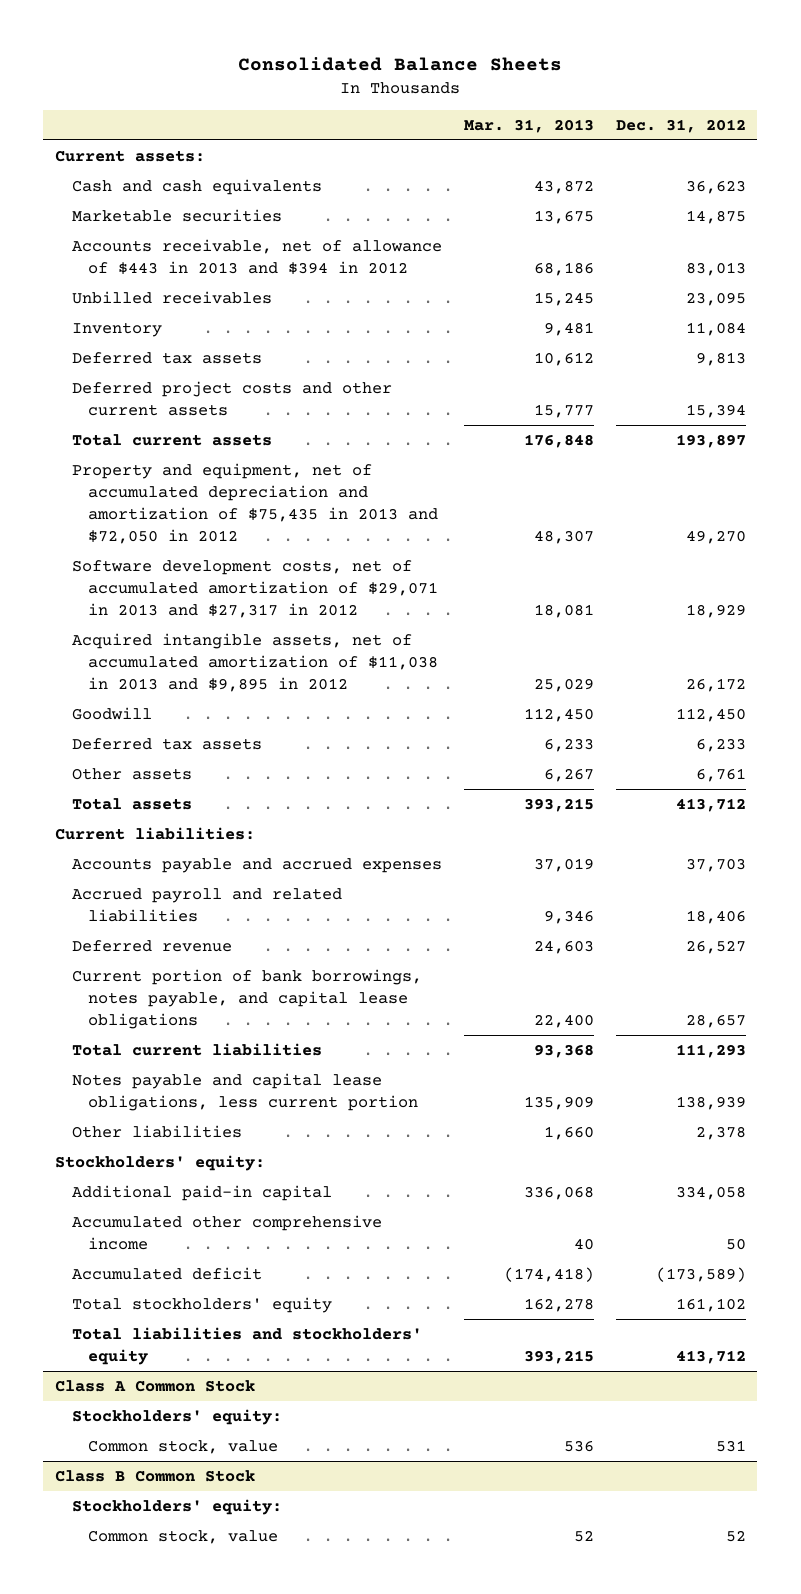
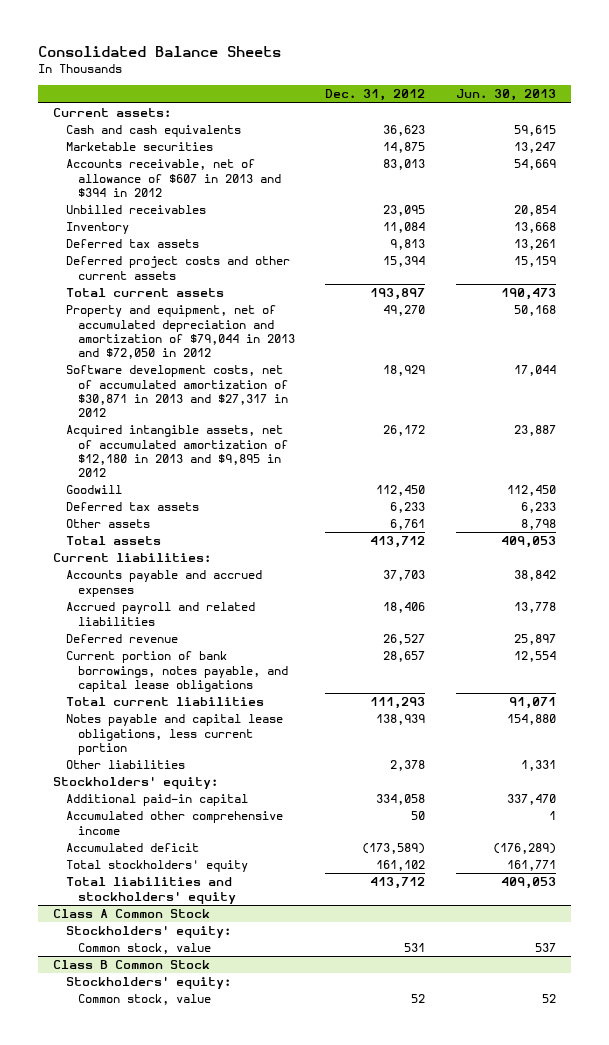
[463,118,594,133] Mar. 31, 2013 -> none
none -> [455,89,556,102] Jun. 30, 2013
[71,238,442,275] Accounts receivable, net of allowance of $443 in 2013 and $394 in 2012 -> [65,159,282,197] Accounts receivable, net of allowance of $607 in 2013 and $394 in 2012
[71,462,439,545] Property and equipment, net of accumulated depreciation and amortization of $75,435 in 2013 and $72,050 in 2012 -> [65,305,296,360] Property and equipment, net of accumulated depreciation and amortization of $79,044 in 2013 and $72,050 in 2012
[71,559,439,618] Software development costs, net of accumulated amortization of $29,071 in 2013 and $27,317 in 2012 -> [65,365,289,418] Software development costs, net of accumulated amortization of $30,871 in 2013 and $27,317 in 2012
[71,632,439,692] Acquired intangible assets, net of accumulated amortization of $11,038 in 2013 and $9,895 in 2012 -> [65,425,289,478] Acquired intangible assets, net of accumulated amortization of $12,180 in 2013 and $9,895 in 2012

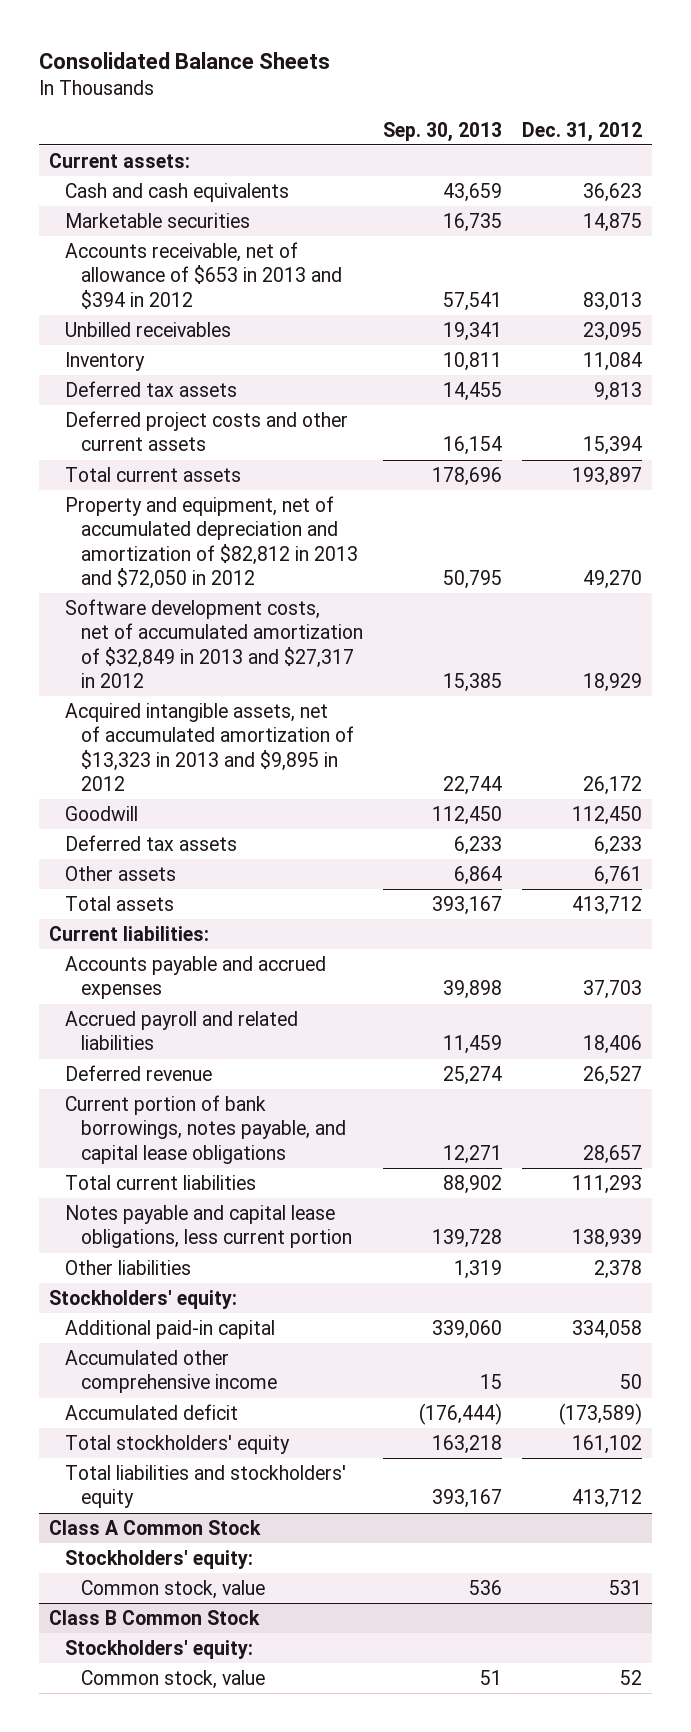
[455,89,556,102] Jun. 30, 2013 -> none
none -> [382,121,502,142] Sep. 30, 2013
[65,159,282,197] Accounts receivable, net of allowance of $607 in 2013 and $394 in 2012 -> [64,242,342,309] Accounts receivable, net of allowance of $653 in 2013 and $394 in 2012
[65,305,296,360] Property and equipment, net of accumulated depreciation and amortization of $79,044 in 2013 and $72,050 in 2012 -> [64,496,358,589] Property and equipment, net of accumulated depreciation and amortization of $82,812 in 2013 and $72,050 in 2012
[65,365,289,418] Software development costs, net of accumulated amortization of $30,871 in 2013 and $27,317 in 2012 -> [64,599,363,688] Software development costs, net of accumulated amortization of $32,849 in 2013 and $27,317 in 2012
[65,425,289,478] Acquired intangible assets, net of accumulated amortization of $12,180 in 2013 and $9,895 in 2012 -> [64,703,354,791] Acquired intangible assets, net of accumulated amortization of $13,323 in 2013 and $9,895 in 2012

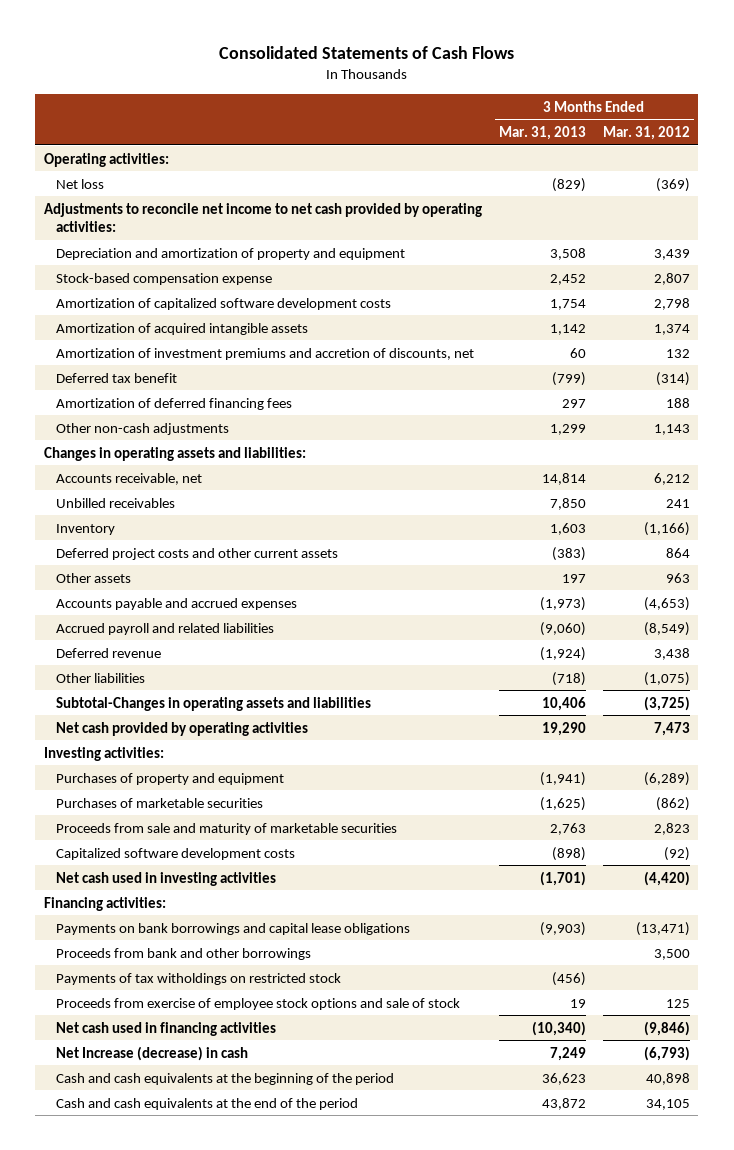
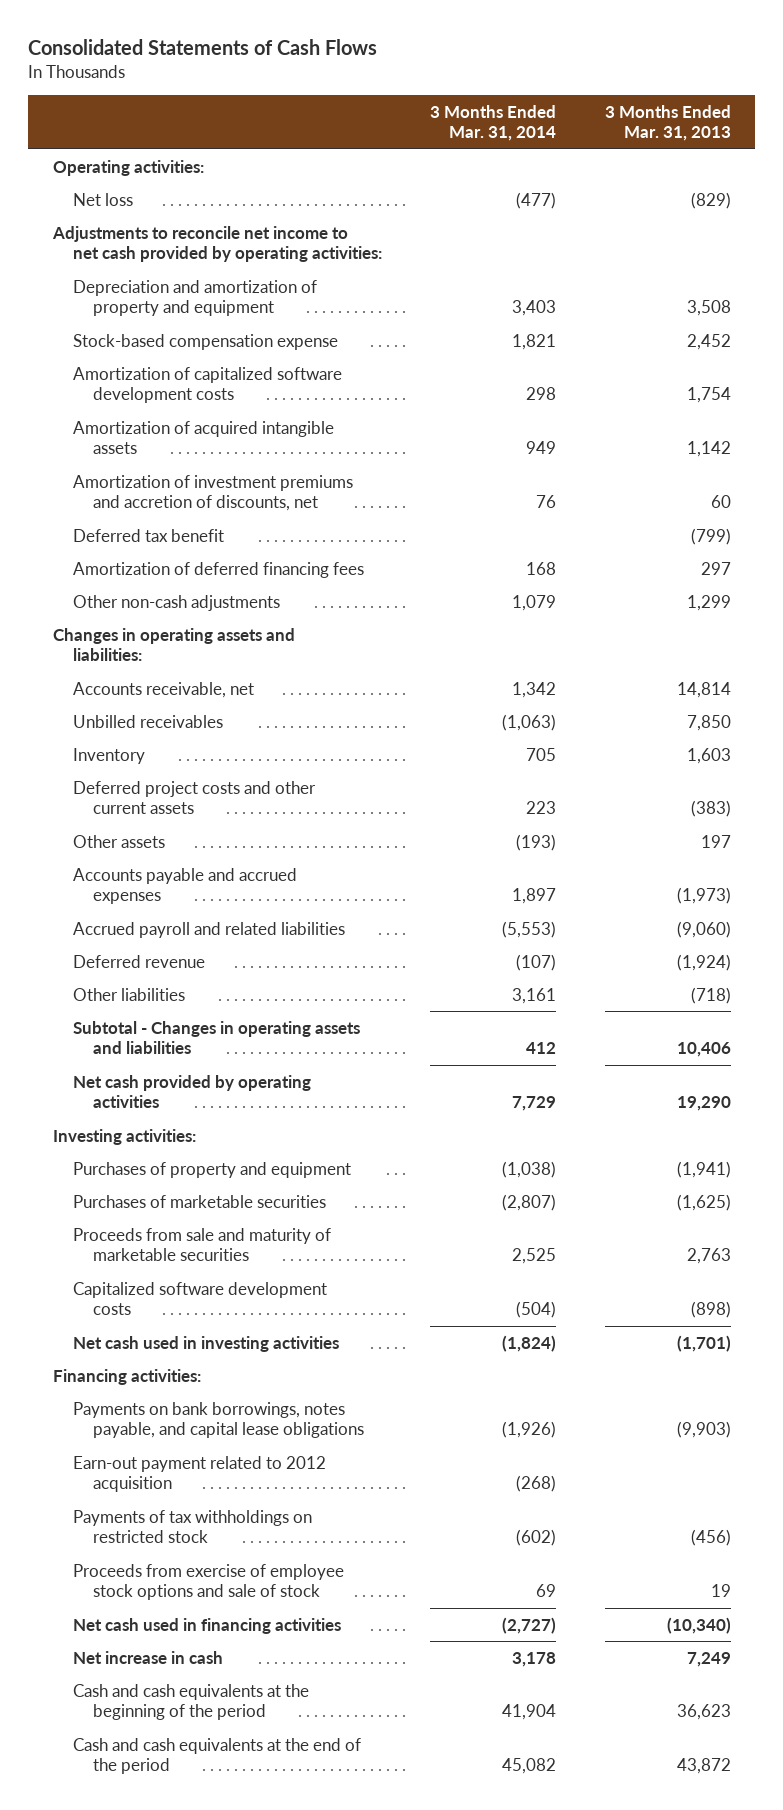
[602,126,690,141] Mar. 31, 2012 -> none
none -> [430,104,557,142] 3 Months Ended Mar. 31, 2014
[56,696,372,711] Subtotal-Changes in operating assets and liabilities -> [72,1020,360,1055] Subtotal - Changes in operating assets and liabilities
[56,947,312,960] Proceeds from bank and other borrowings -> none
[56,922,411,935] Payments on bank borrowings and capital lease obligations -> [72,1401,364,1439] Payments on bank borrowings, notes payable, and capital lease obligations
none -> [72,1455,326,1493] Earn-out payment related to 2012 acquisition
[56,972,342,985] Payments of tax witholdings on restricted stock -> [72,1509,312,1544] Payments of tax withholdings on restricted stock
[56,1045,249,1061] Net Increase (decrease) in cash -> [72,1650,223,1664] Net increase in cash

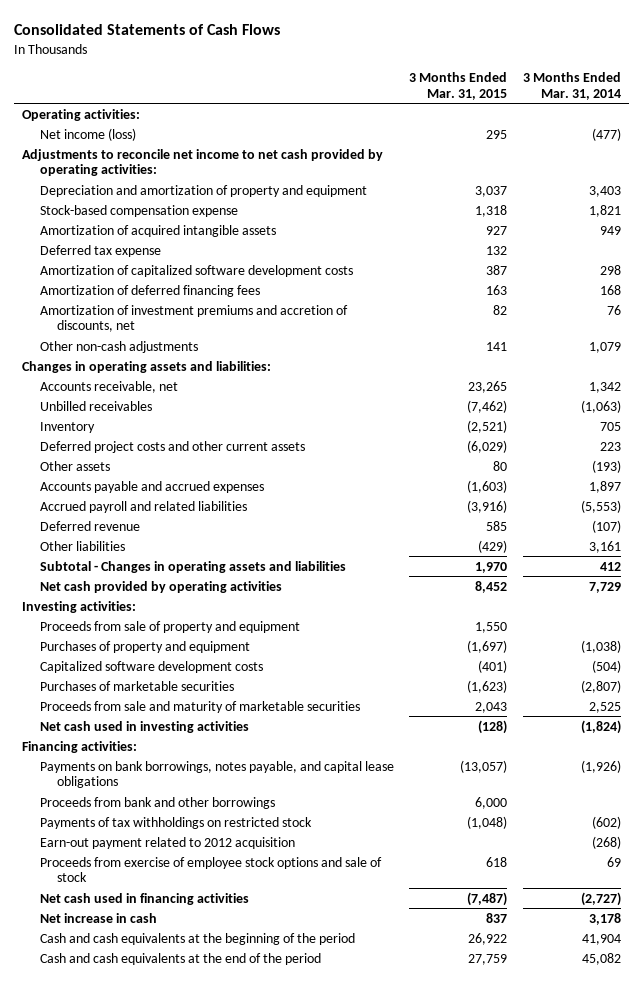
[604,104,731,142] 3 Months Ended Mar. 31, 2013 -> none
none -> [409,71,508,100] 3 Months Ended Mar. 31, 2015
[72,192,133,206] Net loss -> [39,127,136,141] Net income (loss)
[72,528,224,542] Deferred tax benefit -> [39,244,161,257] Deferred tax expense
[72,366,342,404] Amortization of capitalized software development costs -> [39,264,353,277] Amortization of capitalized software development costs
[72,474,353,512] Amortization of investment premiums and accretion of discounts, net -> [39,304,348,333] Amortization of investment premiums and accretion of discounts, net
none -> [39,620,300,633] Proceeds from sale of property and equipment
[72,1281,327,1316] Capitalized software development costs -> [39,660,263,673] Capitalized software development costs
none -> [39,796,275,809] Proceeds from bank and other borrowings
[72,1455,326,1493] Earn-out payment related to 2012 acquisition -> [39,836,295,849] Earn-out payment related to 2012 acquisition

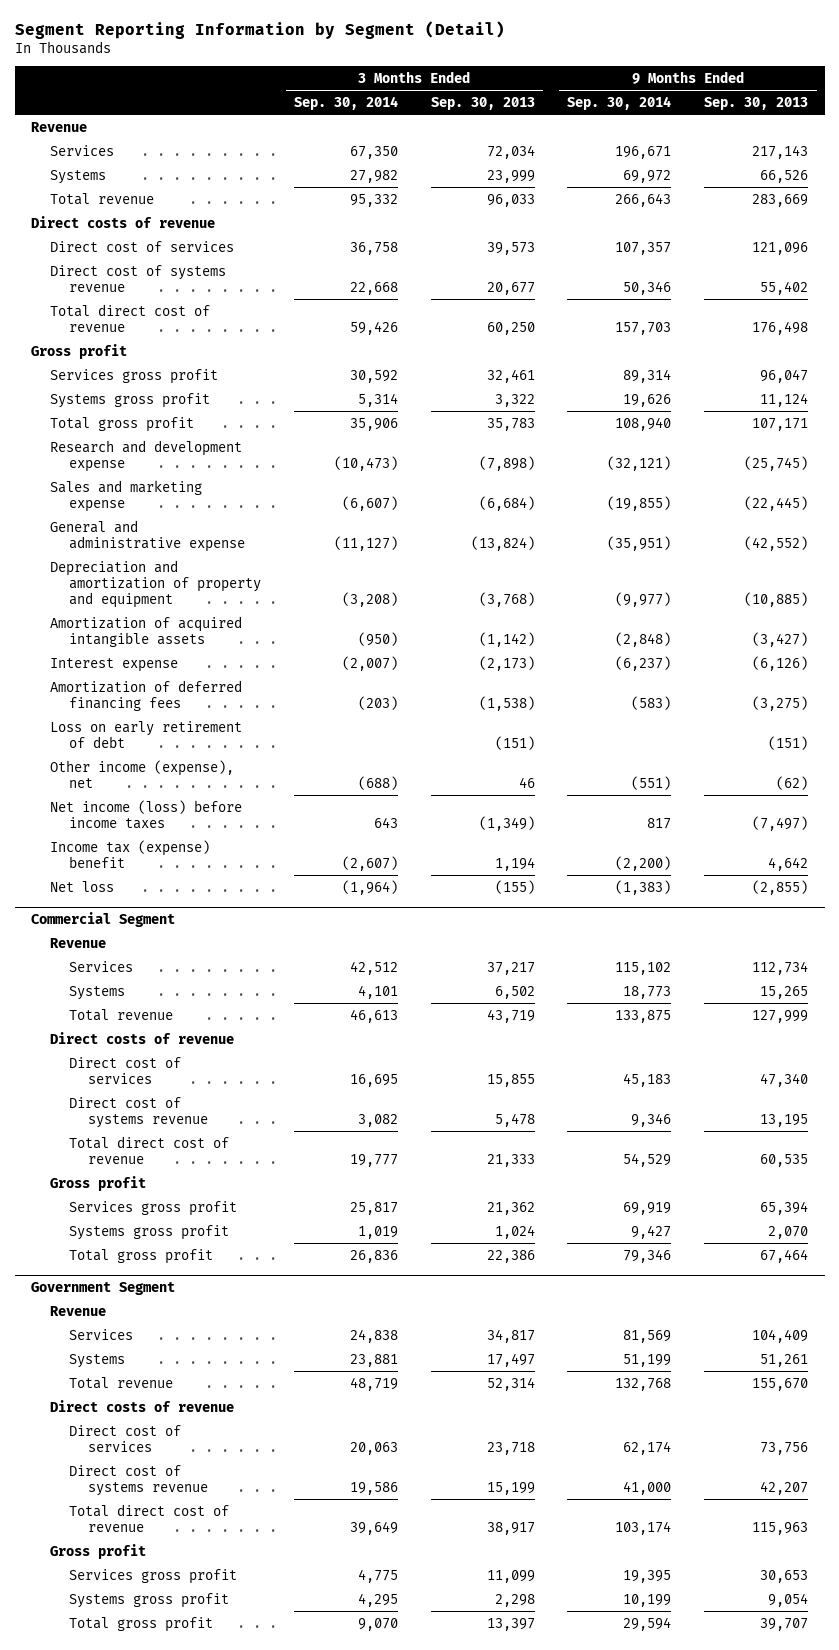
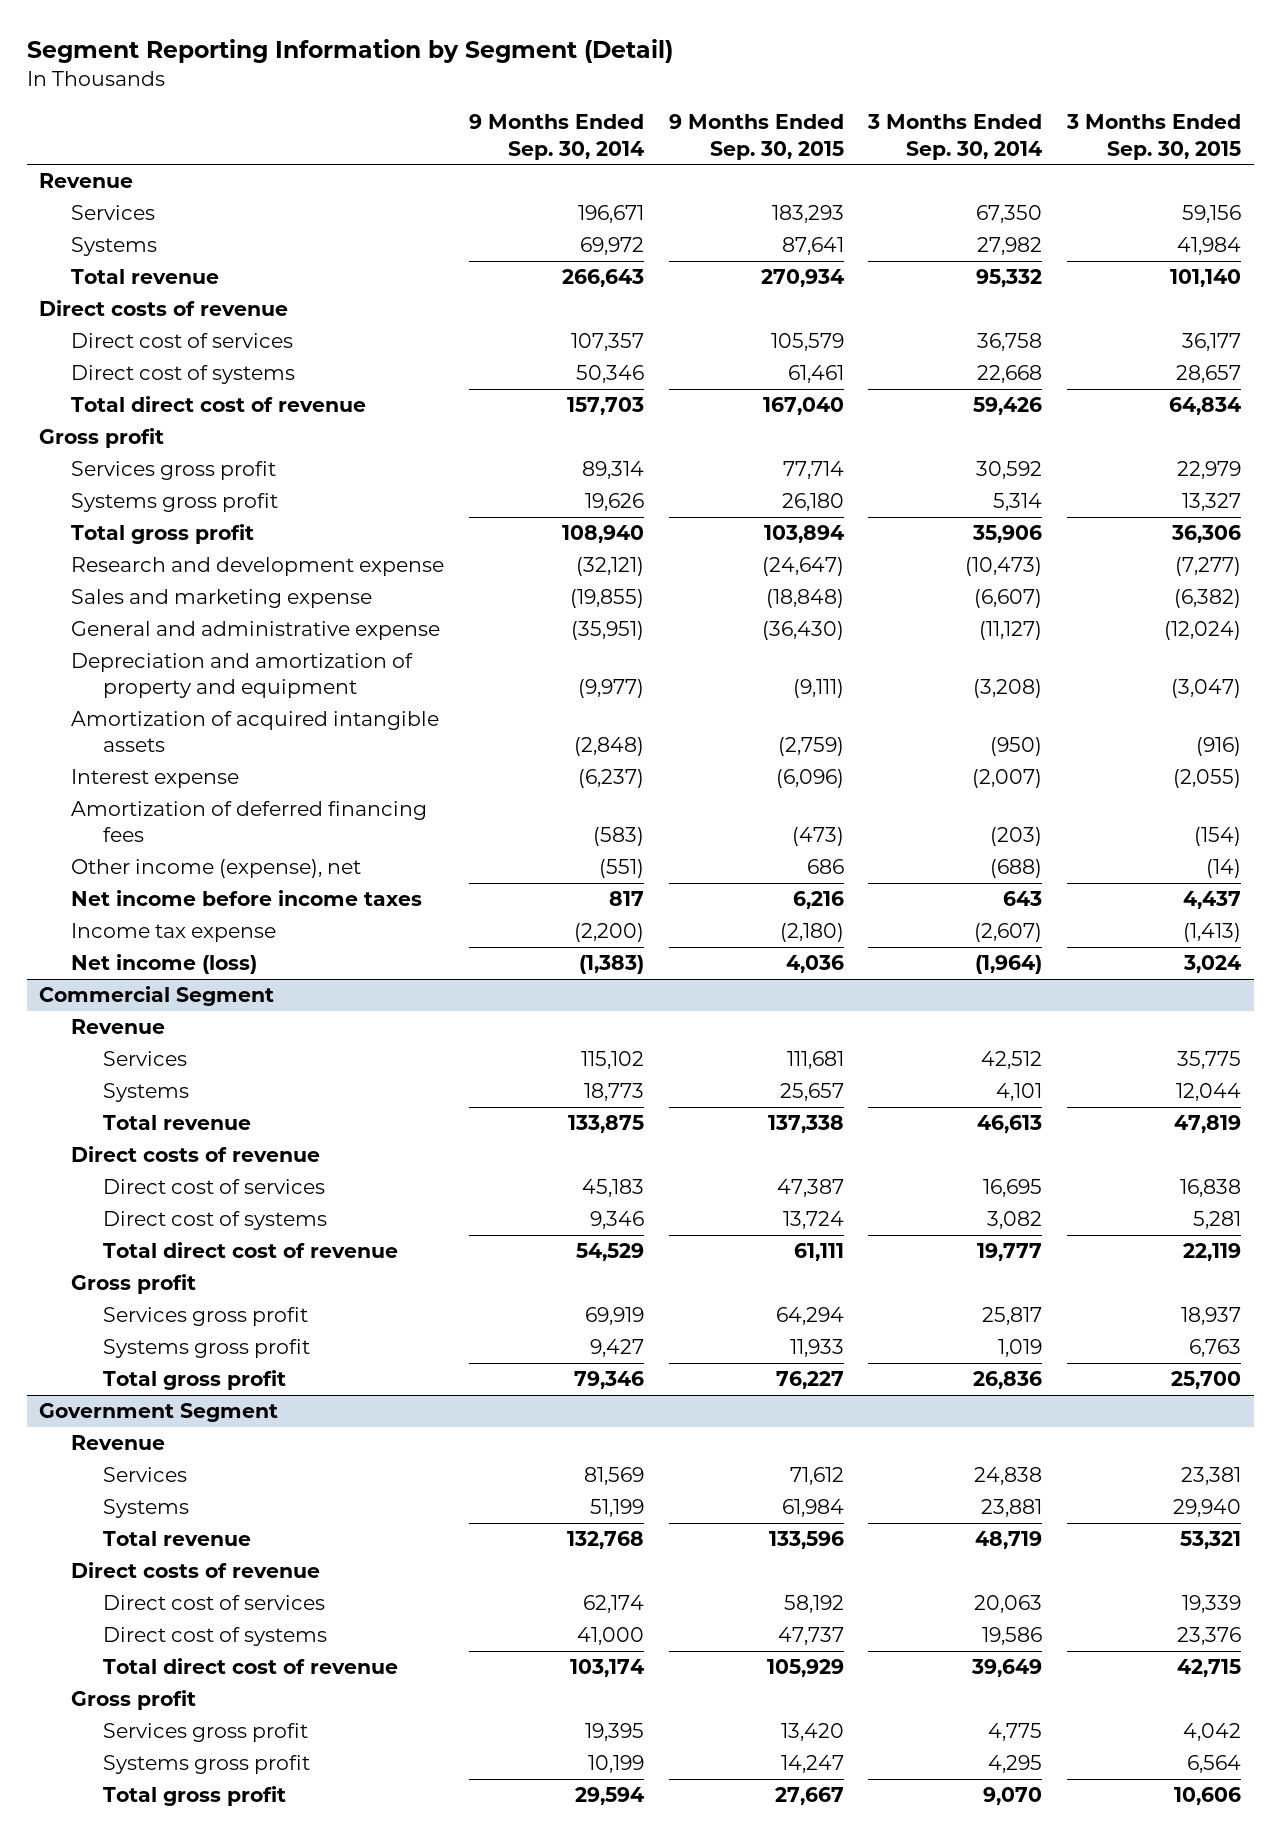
[430,96,535,110] Sep. 30, 2013 -> none
[704,96,809,110] Sep. 30, 2013 -> none
none -> [668,114,844,160] 9 Months Ended Sep. 30, 2015
none -> [1066,114,1242,160] 3 Months Ended Sep. 30, 2015
[50,264,227,292] Direct cost of systems revenue -> [70,364,295,384] Direct cost of systems
[50,720,243,748] Loss on early retirement of debt -> none
[50,799,243,829] Net income (loss) before income taxes -> [70,889,422,906] Net income before income taxes
[50,839,211,868] Income tax (expense) benefit -> [70,922,276,942] Income tax expense
[50,880,115,892] Net loss -> [70,953,257,974] Net income (loss)
[68,1096,208,1128] Direct cost of systems revenue -> [102,1210,327,1230] Direct cost of systems
[68,1464,208,1496] Direct cost of systems revenue -> [102,1626,327,1646] Direct cost of systems

